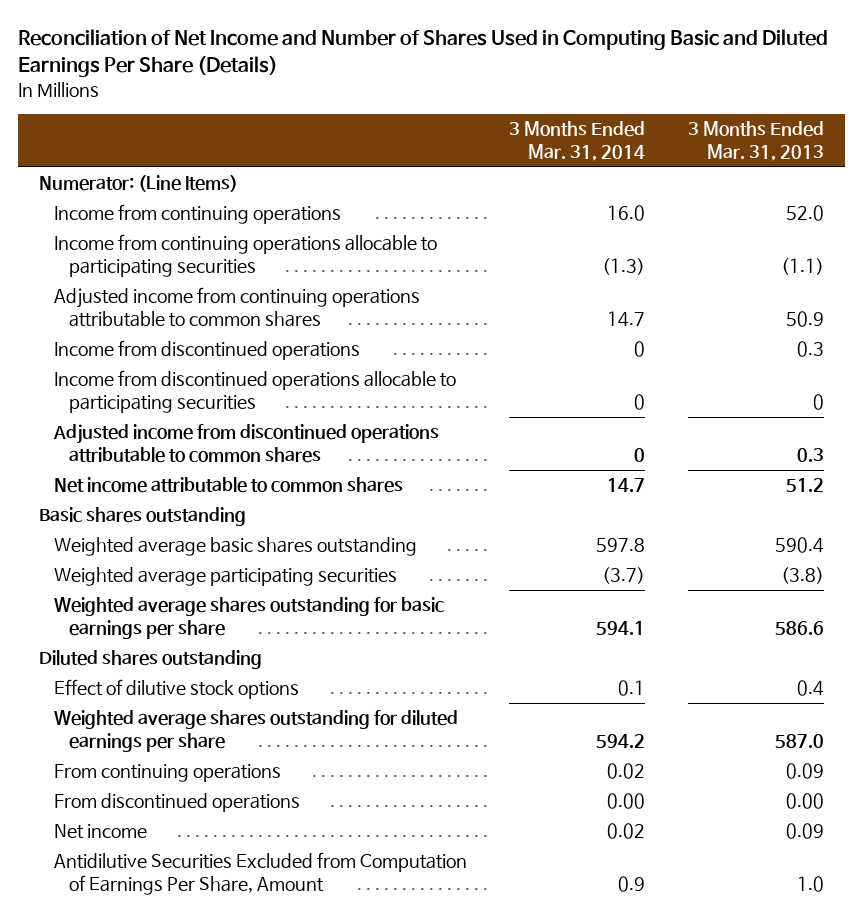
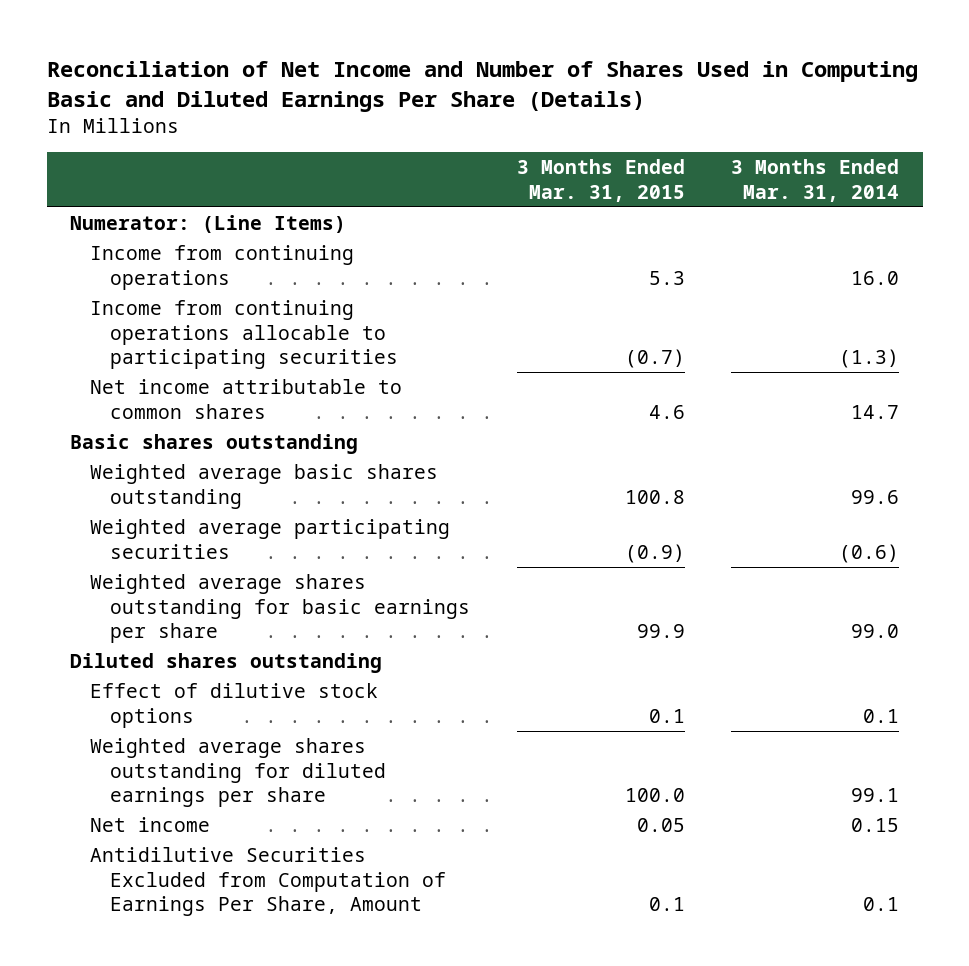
[687,121,824,161] 3 Months Ended Mar. 31, 2013 -> none
none -> [516,159,685,203] 3 Months Ended Mar. 31, 2015
[54,287,421,328] Adjusted income from continuing operations attributable to common shares -> none
[54,340,361,361] Income from discontinued operations -> none
[54,370,457,414] Income from discontinued operations allocable to participating securities -> none
[53,424,440,464] Adjusted income from discontinued operations attributable to common shares -> none
[596,538,646,553] 597.8 -> [851,489,900,504] 99.6
[602,567,646,585] (3.7) -> [839,543,900,563] (0.6)
[596,621,646,636] 594.1 -> [851,624,900,639] 99.0
[54,764,282,783] From continuing operations -> none
[54,793,301,813] From discontinued operations -> none
[596,734,646,749] 594.2 -> [851,788,900,803] 99.1
[607,823,646,840] 0.02 -> [851,817,900,832] 0.15
[618,876,646,893] 0.9 -> [863,897,900,912] 0.1

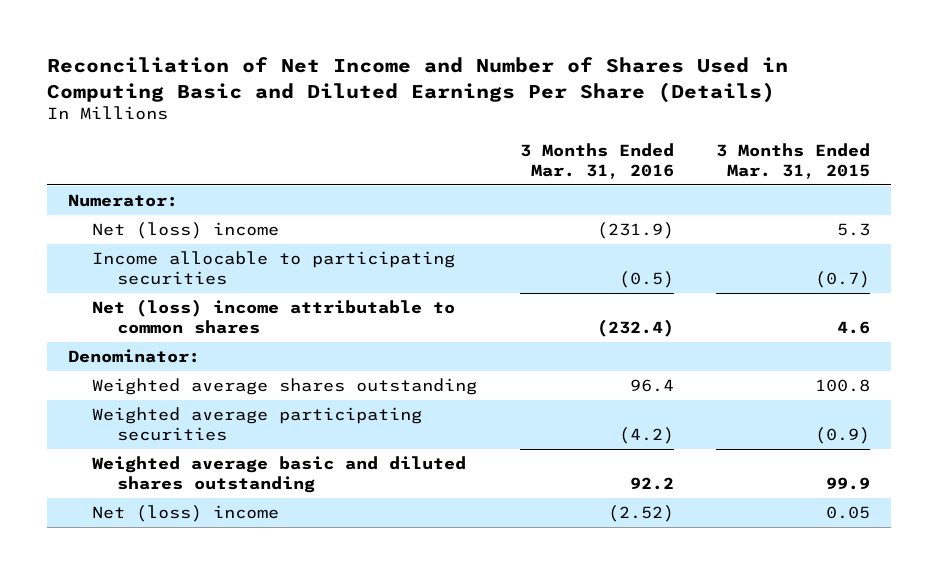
[731,159,900,203] 3 Months Ended Mar. 31, 2014 -> none
none -> [519,143,674,179] 3 Months Ended Mar. 31, 2016
[70,214,347,233] Numerator: (Line Items) -> none
[70,433,359,454] Basic shares outstanding -> none
none -> [68,194,179,208] Numerator:
[90,244,355,290] Income from continuing operations -> [92,222,280,240] Net (loss) income
[90,299,399,370] Income from continuing operations allocable to participating securities -> [92,251,456,286] Income allocable to participating securities
[90,378,403,419] Net income attributable to common shares -> [92,299,456,335] Net (loss) income attributable to common shares
none -> [68,349,201,364] Denominator:
[90,463,439,509] Weighted average basic shares outstanding -> [92,378,478,396] Weighted average shares outstanding
[70,652,383,673] Diluted shares outstanding -> none
[90,682,379,728] Effect of dilutive stock options -> none
[90,737,387,808] Weighted average shares outstanding for diluted earnings per share -> none
[90,846,447,917] Antidilutive Securities Excluded from Computation of Earnings Per Share, Amount -> none
[90,573,471,644] Weighted average shares outstanding for basic earnings per share -> [92,456,467,494] Weighted average basic and diluted shares outstanding
[90,816,211,832] Net income -> [92,505,280,523] Net (loss) income

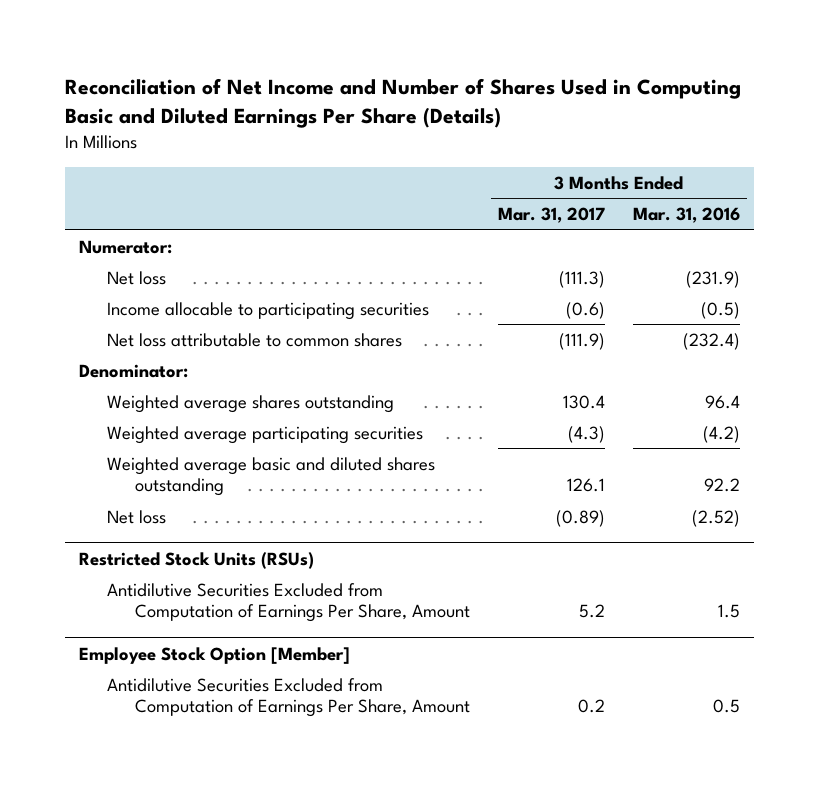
[715,143,870,179] 3 Months Ended Mar. 31, 2015 -> none
none -> [497,207,605,224] Mar. 31, 2017
[92,222,280,240] Net (loss) income -> [106,270,166,285] Net loss
[92,299,456,335] Net (loss) income attributable to common shares -> [106,332,402,347] Net loss attributable to common shares
[92,505,280,523] Net (loss) income -> [106,509,166,524] Net loss
none -> [78,551,314,569] Restricted Stock Units (RSUs)
none -> [106,582,470,623] Antidilutive Securities Excluded from Computation of Earnings Per Share, Amount
none -> [78,646,350,664] Employee Stock Option [Member]
none -> [106,677,470,718] Antidilutive Securities Excluded from Computation of Earnings Per Share, Amount

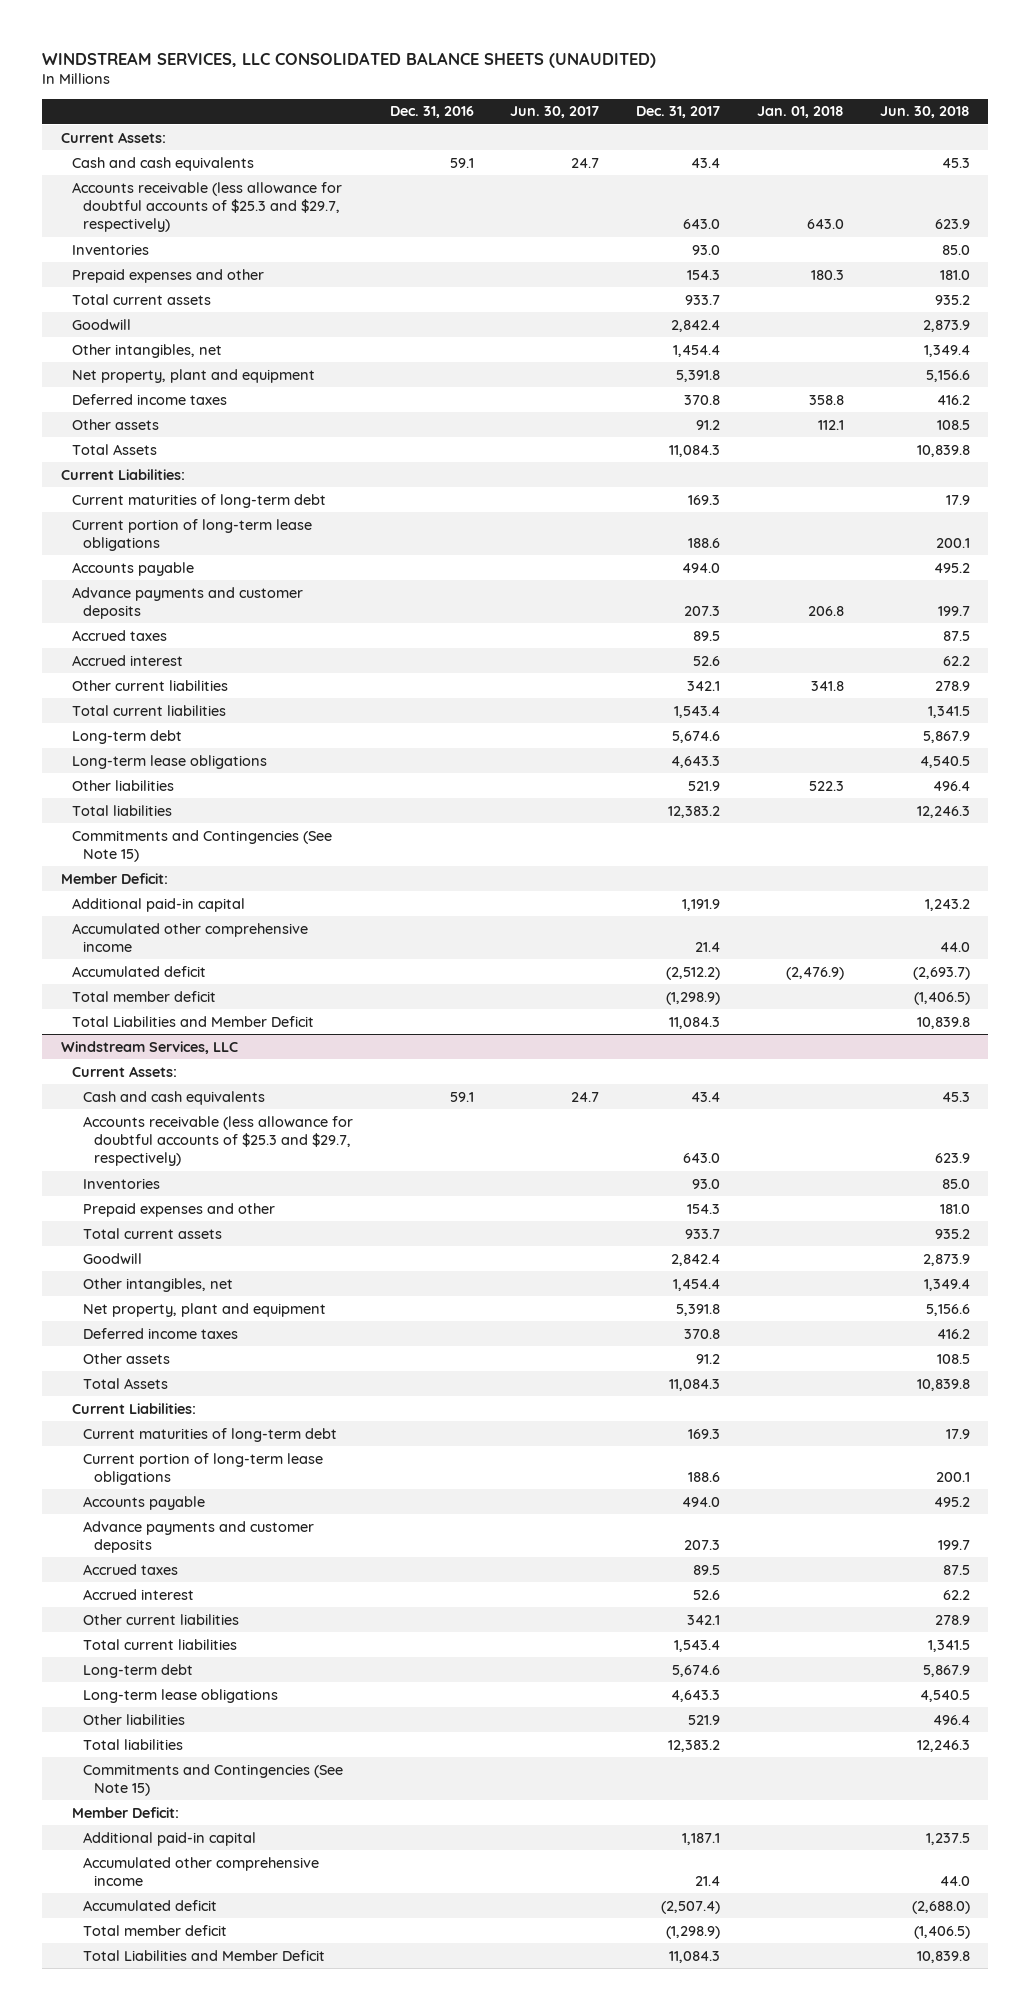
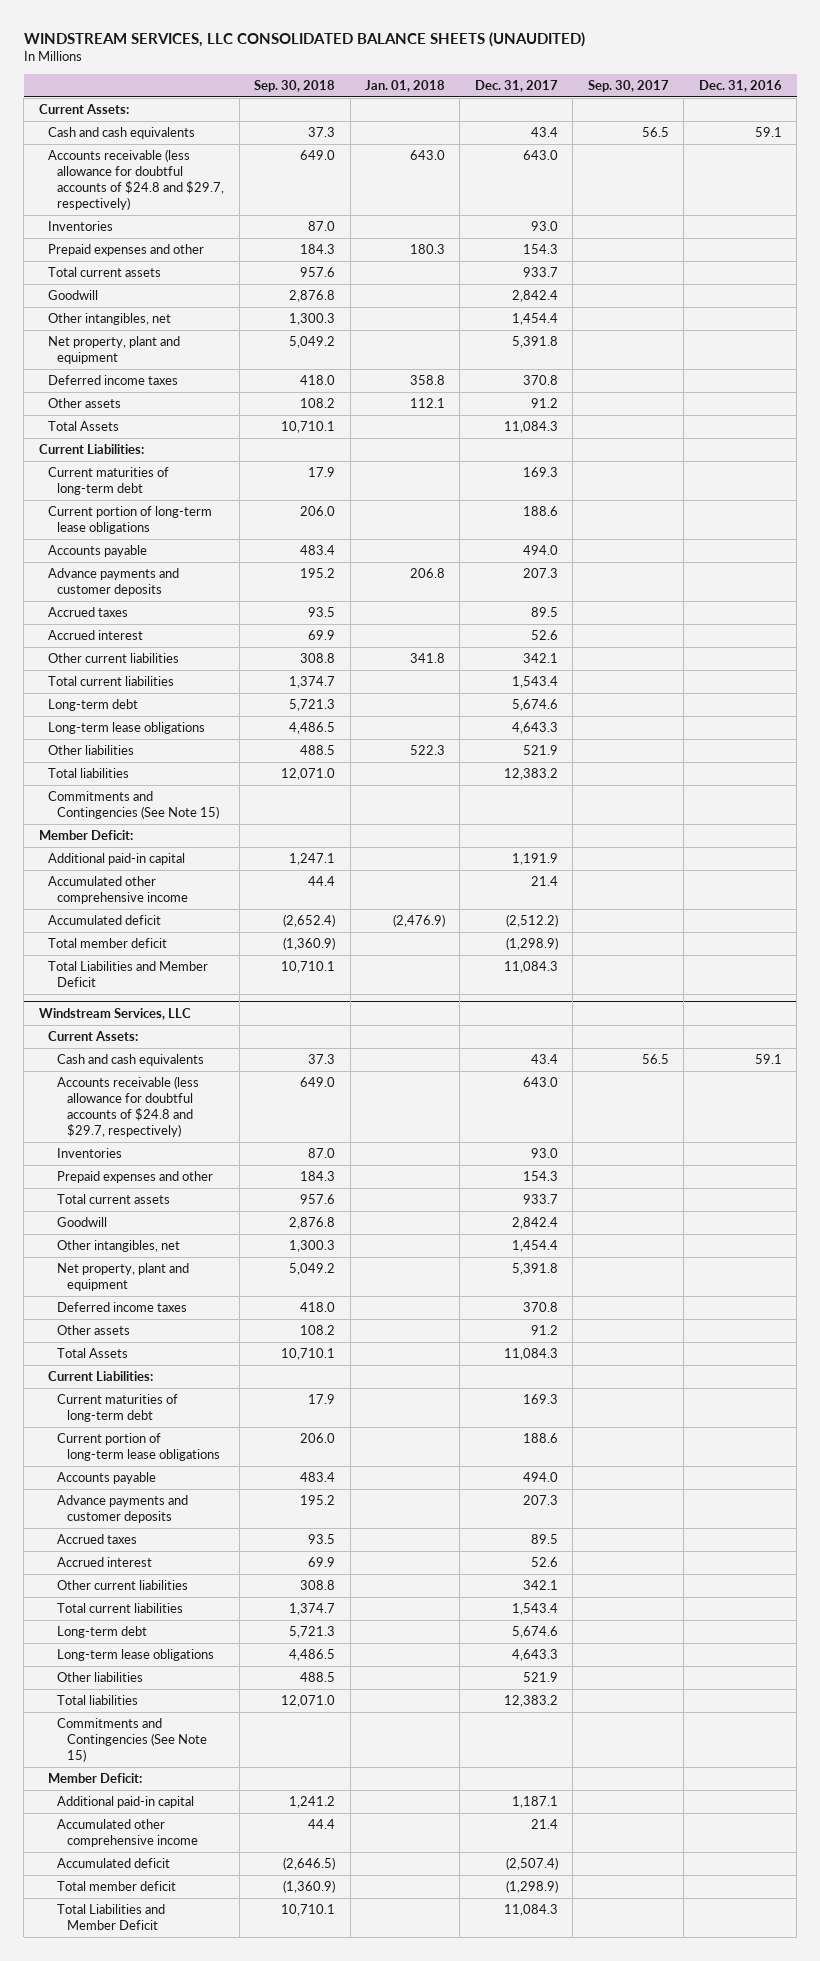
[510,106,600,119] Jun. 30, 2017 -> none
[880,106,971,119] Jun. 30, 2018 -> none
none -> [254,79,336,92] Sep. 30, 2018
none -> [587,79,669,92] Sep. 30, 2017
[71,181,342,233] Accounts receivable (less allowance for doubtful accounts of $25.3 and $29.7, respectively) -> [47,149,225,210] Accounts receivable (less allowance for doubtful accounts of $24.8 and $29.7, respectively)
[83,1115,354,1167] Accounts receivable (less allowance for doubtful accounts of $25.3 and $29.7, respectively) -> [57,1076,200,1137] Accounts receivable (less allowance for doubtful accounts of $24.8 and $29.7, respectively)

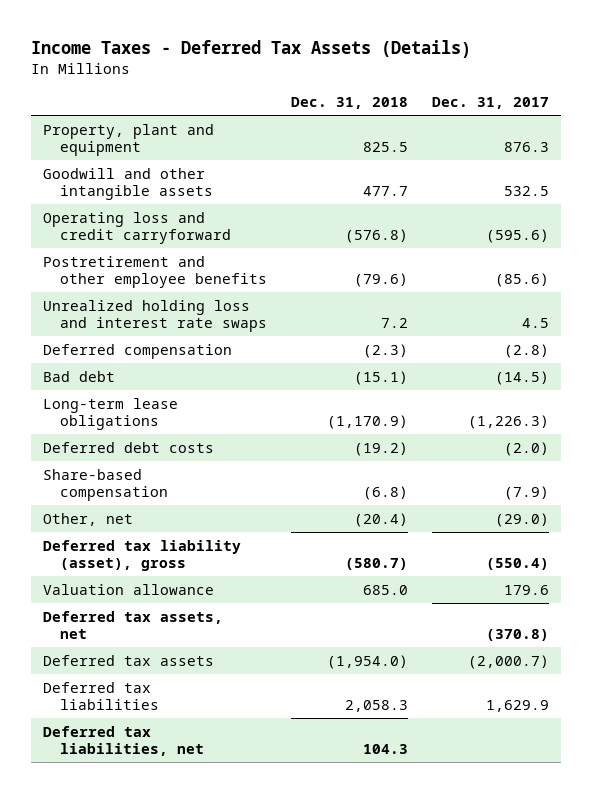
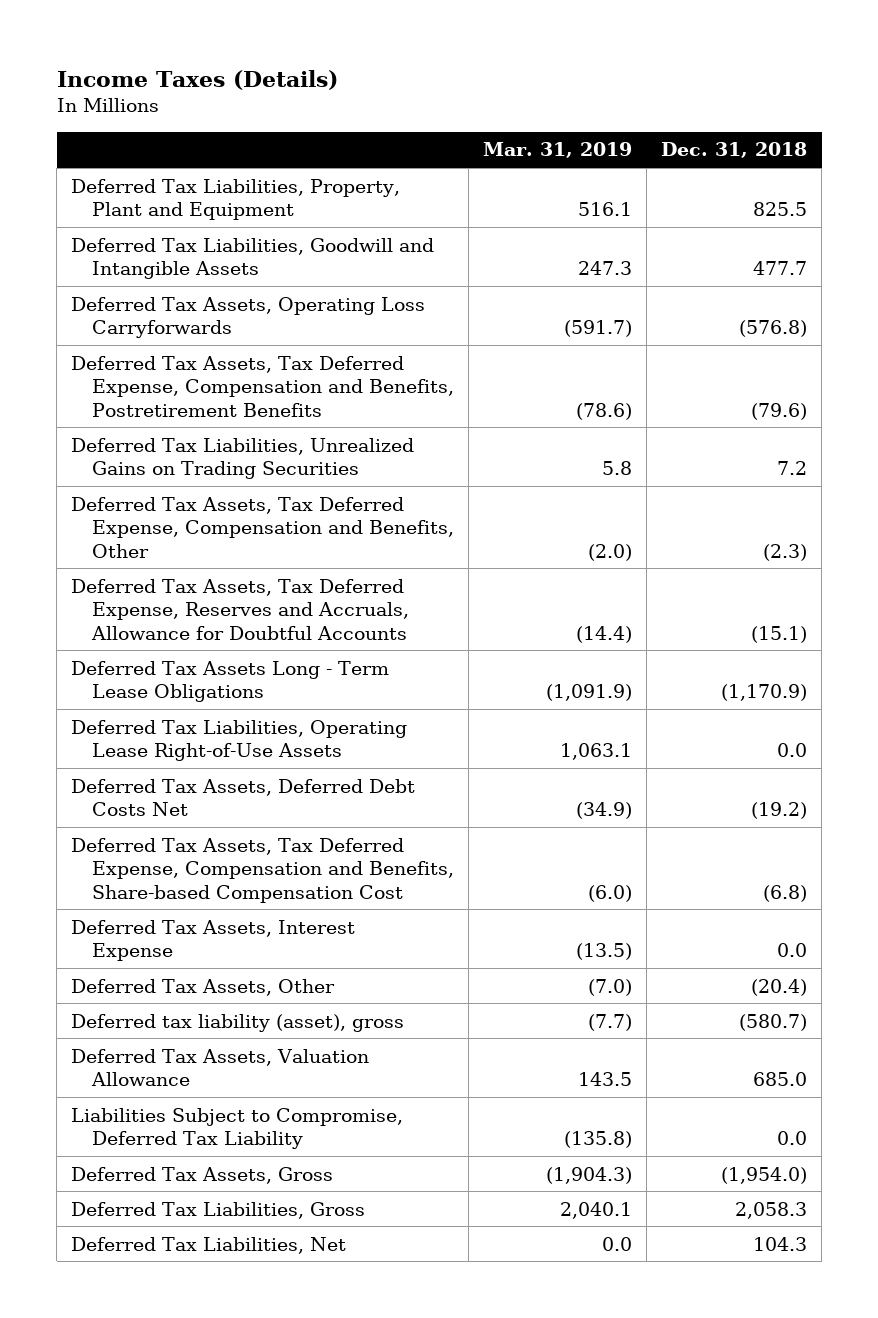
[31,40,472,59] Income Taxes - Deferred Tax Assets (Details) -> [56,69,338,90] Income Taxes (Details)
[432,97,550,110] Dec. 31, 2017 -> none
none -> [482,142,632,159] Mar. 31, 2019
[43,123,215,156] Property, plant and equipment -> [71,178,401,221] Deferred Tax Liabilities, Property, Plant and Equipment
[43,167,214,200] Goodwill and other intangible assets -> [71,237,435,280] Deferred Tax Liabilities, Goodwill and Intangible Assets
[43,211,232,244] Operating loss and credit carryforward -> [71,296,426,339] Deferred Tax Assets, Operating Loss Carryforwards
[43,255,268,288] Postretirement and other employee benefits -> [71,355,454,417] Deferred Tax Assets, Tax Deferred Expense, Compensation and Benefits, Postretirement Benefits
[43,299,268,332] Unrealized holding loss and interest rate swaps -> [71,437,415,480] Deferred Tax Liabilities, Unrealized Gains on Trading Securities
[43,343,233,359] Deferred compensation -> [71,496,454,558] Deferred Tax Assets, Tax Deferred Expense, Compensation and Benefits, Other
[43,370,116,382] Bad debt -> [71,578,409,640] Deferred Tax Assets, Tax Deferred Expense, Reserves and Accruals, Allowance for Doubtful Accounts
[43,397,179,430] Long-term lease obligations -> [71,660,390,703] Deferred Tax Assets Long - Term Lease Obligations
none -> [71,719,408,762] Deferred Tax Liabilities, Operating Lease Right-of-Use Assets
[43,441,215,453] Deferred debt costs -> [71,778,416,817] Deferred Tax Assets, Deferred Debt Costs Net
[43,468,169,501] Share-based compensation -> [71,837,454,903] Deferred Tax Assets, Tax Deferred Expense, Compensation and Benefits, Share-based Compensation Cost
none -> [71,919,356,962] Deferred Tax Assets, Interest Expense
[43,512,134,526] Other, net -> [71,978,336,996] Deferred Tax Assets, Other
[43,610,224,639] Deferred tax assets, net -> none
[43,583,215,595] Valuation allowance -> [71,1048,370,1087] Deferred Tax Assets, Valuation Allowance
none -> [71,1107,404,1150] Liabilities Subject to Compromise, Deferred Tax Liability
[43,654,215,666] Deferred tax assets -> [71,1166,334,1184] Deferred Tax Assets, Gross
[43,681,160,710] Deferred tax liabilities -> [71,1201,366,1219] Deferred Tax Liabilities, Gross
[43,725,205,756] Deferred tax liabilities, net -> [71,1236,347,1254] Deferred Tax Liabilities, Net

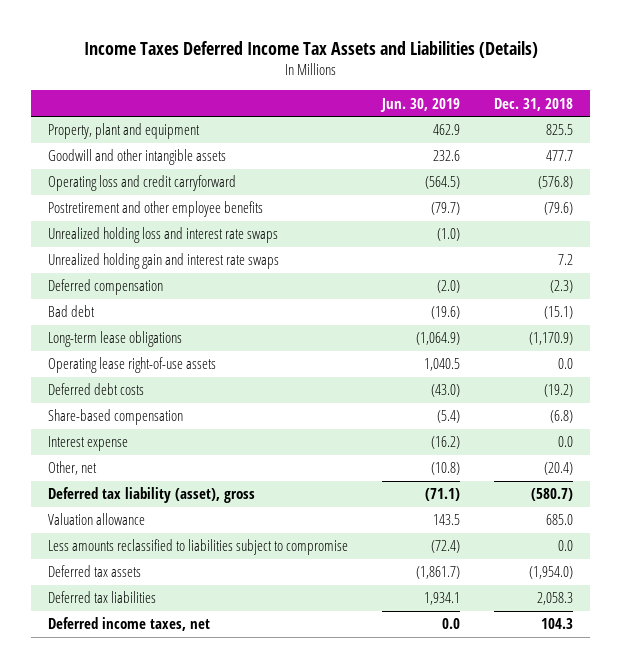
[56,69,338,90] Income Taxes (Details) -> [83,40,538,58] Income Taxes Deferred Income Tax Assets and Liabilities (Details)
[482,142,632,159] Mar. 31, 2019 -> none
none -> [380,97,461,112] Jun. 30, 2019
[71,178,401,221] Deferred Tax Liabilities, Property, Plant and Equipment -> [48,123,201,140] Property, plant and equipment
[71,237,435,280] Deferred Tax Liabilities, Goodwill and Intangible Assets -> [48,149,227,166] Goodwill and other intangible assets
[71,296,426,339] Deferred Tax Assets, Operating Loss Carryforwards -> [48,175,237,192] Operating loss and credit carryforward
[71,355,454,417] Deferred Tax Assets, Tax Deferred Expense, Compensation and Benefits, Postretirement Benefits -> [48,201,264,218] Postretirement and other employee benefits
none -> [48,227,279,244] Unrealized holding loss and interest rate swaps
[71,437,415,480] Deferred Tax Liabilities, Unrealized Gains on Trading Securities -> [48,253,280,270] Unrealized holding gain and interest rate swaps
[71,496,454,558] Deferred Tax Assets, Tax Deferred Expense, Compensation and Benefits, Other -> [48,279,164,296] Deferred compensation
[71,578,409,640] Deferred Tax Assets, Tax Deferred Expense, Reserves and Accruals, Allowance for Doubtful Accounts -> [48,305,96,318] Bad debt
[71,660,390,703] Deferred Tax Assets Long - Term Lease Obligations -> [48,331,183,348] Long-term lease obligations
[71,719,408,762] Deferred Tax Liabilities, Operating Lease Right-of-Use Assets -> [48,357,217,374] Operating lease right-of-use assets
[71,778,416,817] Deferred Tax Assets, Deferred Debt Costs Net -> [48,383,145,396] Deferred debt costs
[71,837,454,903] Deferred Tax Assets, Tax Deferred Expense, Compensation and Benefits, Share-based Compensation Cost -> [48,409,184,426] Share-based compensation
[71,919,356,962] Deferred Tax Assets, Interest Expense -> [48,436,129,452] Interest expense
[71,978,336,996] Deferred Tax Assets, Other -> [48,461,98,476] Other, net
[71,1107,404,1150] Liabilities Subject to Compromise, Deferred Tax Liability -> none
[71,1048,370,1087] Deferred Tax Assets, Valuation Allowance -> [48,513,146,526] Valuation allowance
none -> [48,539,349,556] Less amounts reclassified to liabilities subject to compromise
[71,1166,334,1184] Deferred Tax Assets, Gross -> [48,565,142,578] Deferred tax assets
[71,1201,366,1219] Deferred Tax Liabilities, Gross -> [48,591,157,604] Deferred tax liabilities
[71,1236,347,1254] Deferred Tax Liabilities, Net -> [48,617,211,632] Deferred income taxes, net

